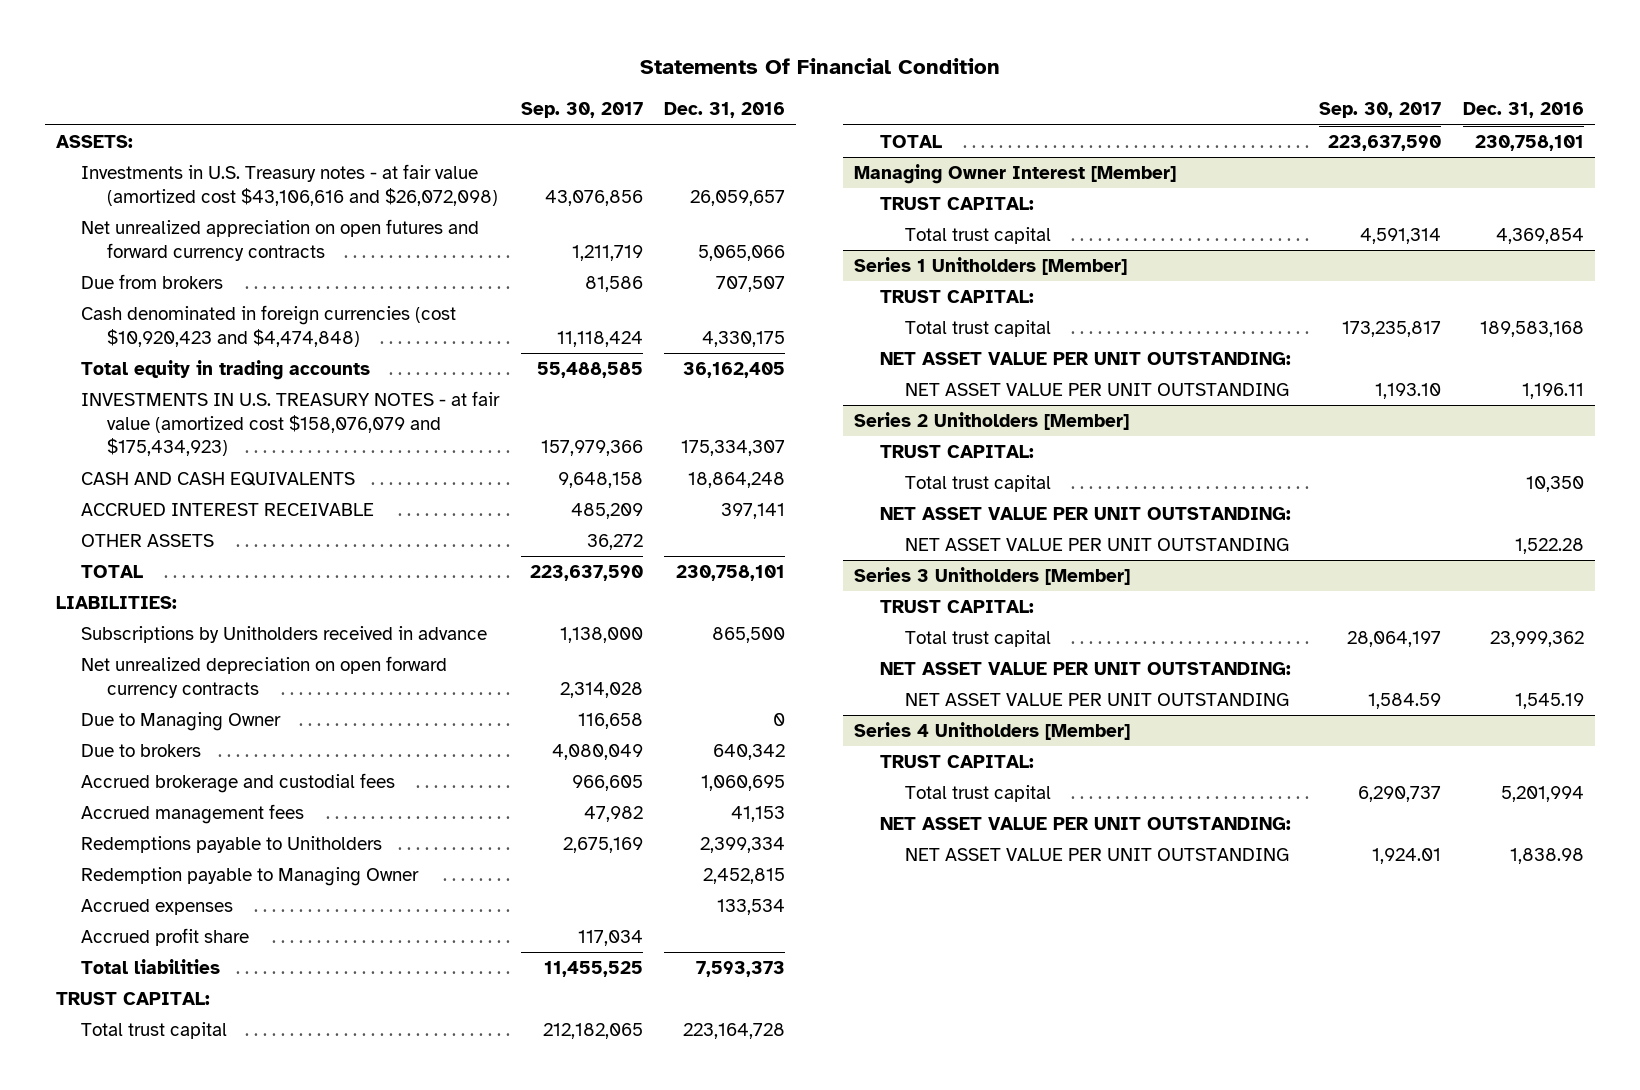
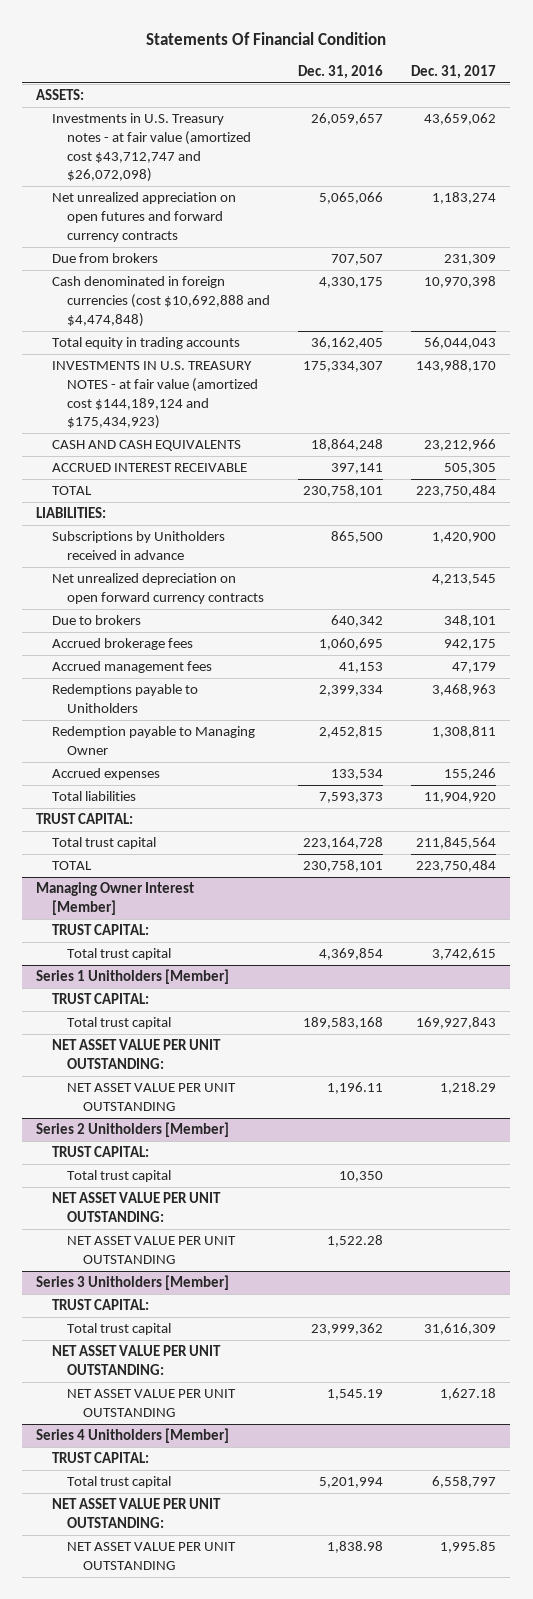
[520,102,643,119] Sep. 30, 2017 -> none
none -> [411,64,497,79] Dec. 31, 2017
[81,164,498,206] Investments in U.S. Treasury notes - at fair value (amortized cost $43,106,616 and $26,072,098) -> [51,113,252,183] Investments in U.S. Treasury notes - at fair value (amortized cost $43,712,747 and $26,072,098)
[81,305,457,347] Cash denominated in foreign currencies (cost $10,920,423 and $4,474,848) -> [51,276,271,327] Cash denominated in foreign currencies (cost $10,692,888 and $4,474,848)
[81,391,501,457] INVESTMENTS IN U.S. TREASURY NOTES - at fair value (amortized cost $158,076,079 and $175,434,923) -> [51,361,259,430] INVESTMENTS IN U.S. TREASURY NOTES - at fair value (amortized cost $144,189,124 and $175,434,923)
[81,534,215,548] OTHER ASSETS -> none
[81,712,282,732] Due to Managing Owner -> none
[81,773,396,794] Accrued brokerage and custodial fees -> [51,638,193,651] Accrued brokerage fees
[81,928,250,947] Accrued profit share -> none

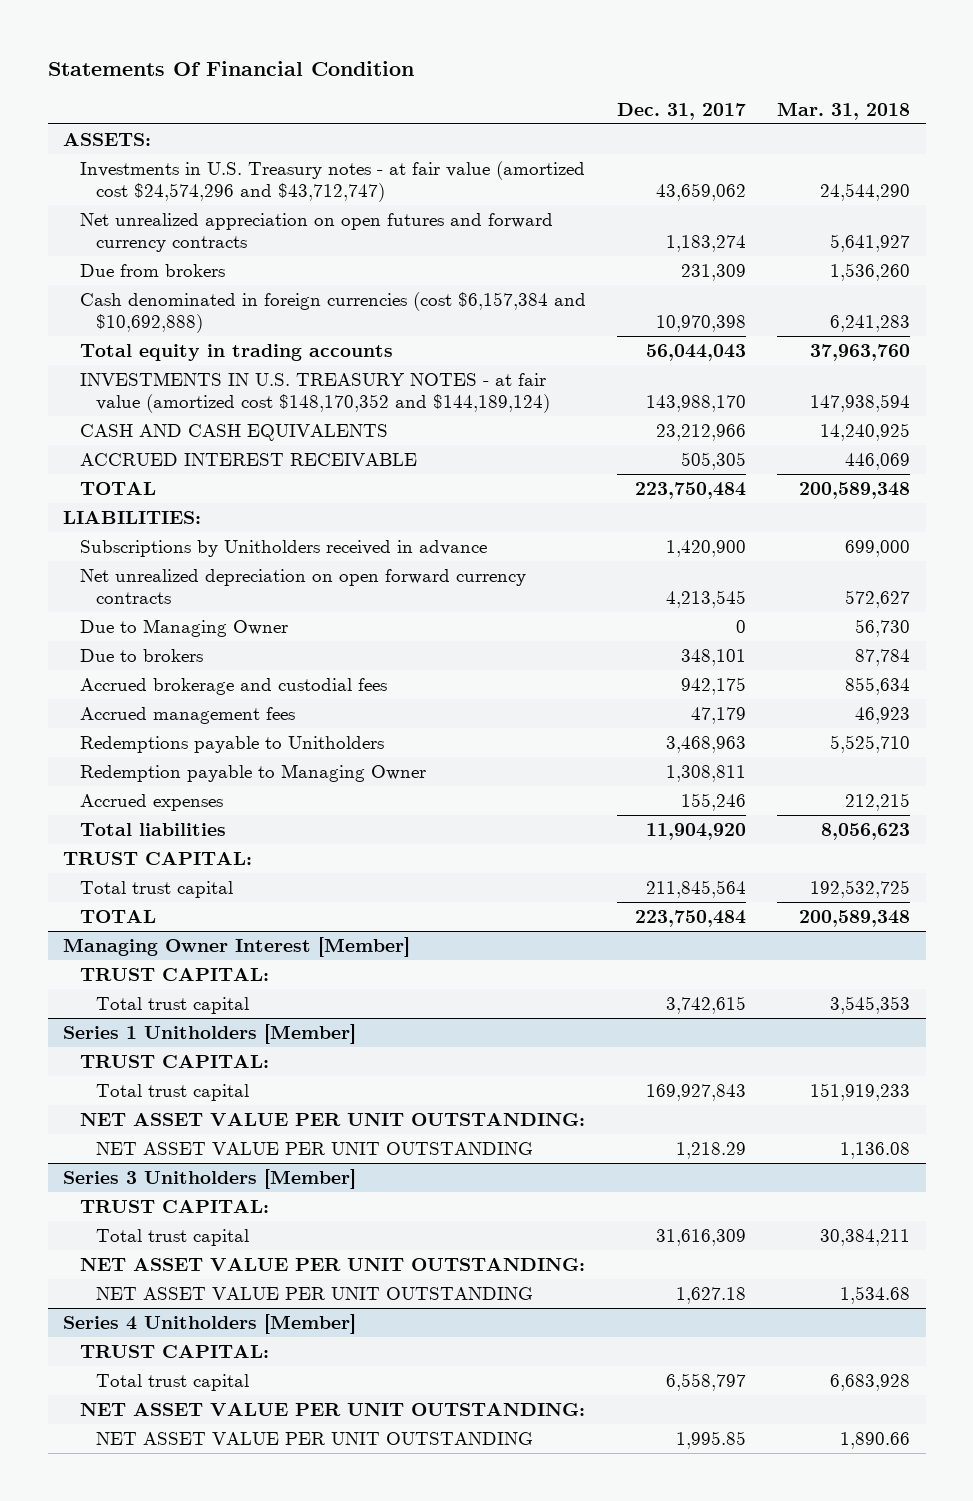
[298,64,384,79] Dec. 31, 2016 -> none
none -> [777,101,911,120] Mar. 31, 2018
[51,113,252,183] Investments in U.S. Treasury notes - at fair value (amortized cost $43,712,747 and $26,072,098) -> [79,160,585,202] Investments in U.S. Treasury notes - at fair value (amortized cost $24,574,296 and $43,712,747)
[51,276,271,327] Cash denominated in foreign currencies (cost $10,692,888 and $4,474,848) -> [79,291,586,333] Cash denominated in foreign currencies (cost $6,157,384 and $10,692,888)
[51,361,259,430] INVESTMENTS IN U.S. TREASURY NOTES - at fair value (amortized cost $144,189,124 and $175,434,923) -> [79,371,551,413] INVESTMENTS IN U.S. TREASURY NOTES - at fair value (amortized cost $148,170,352 and $144,189,124)
none -> [79,618,288,637] Due to Managing Owner
[51,638,193,651] Accrued brokerage fees -> [79,677,387,695] Accrued brokerage and custodial fees
[36,1122,230,1138] Series 2 Unitholders [Member] -> none
[51,1146,149,1158] TRUST CAPITAL: -> none
[67,1170,172,1183] Total trust capital -> none
[51,1192,221,1223] NET ASSET VALUE PER UNIT OUTSTANDING: -> none
[67,1236,237,1265] NET ASSET VALUE PER UNIT OUTSTANDING -> none

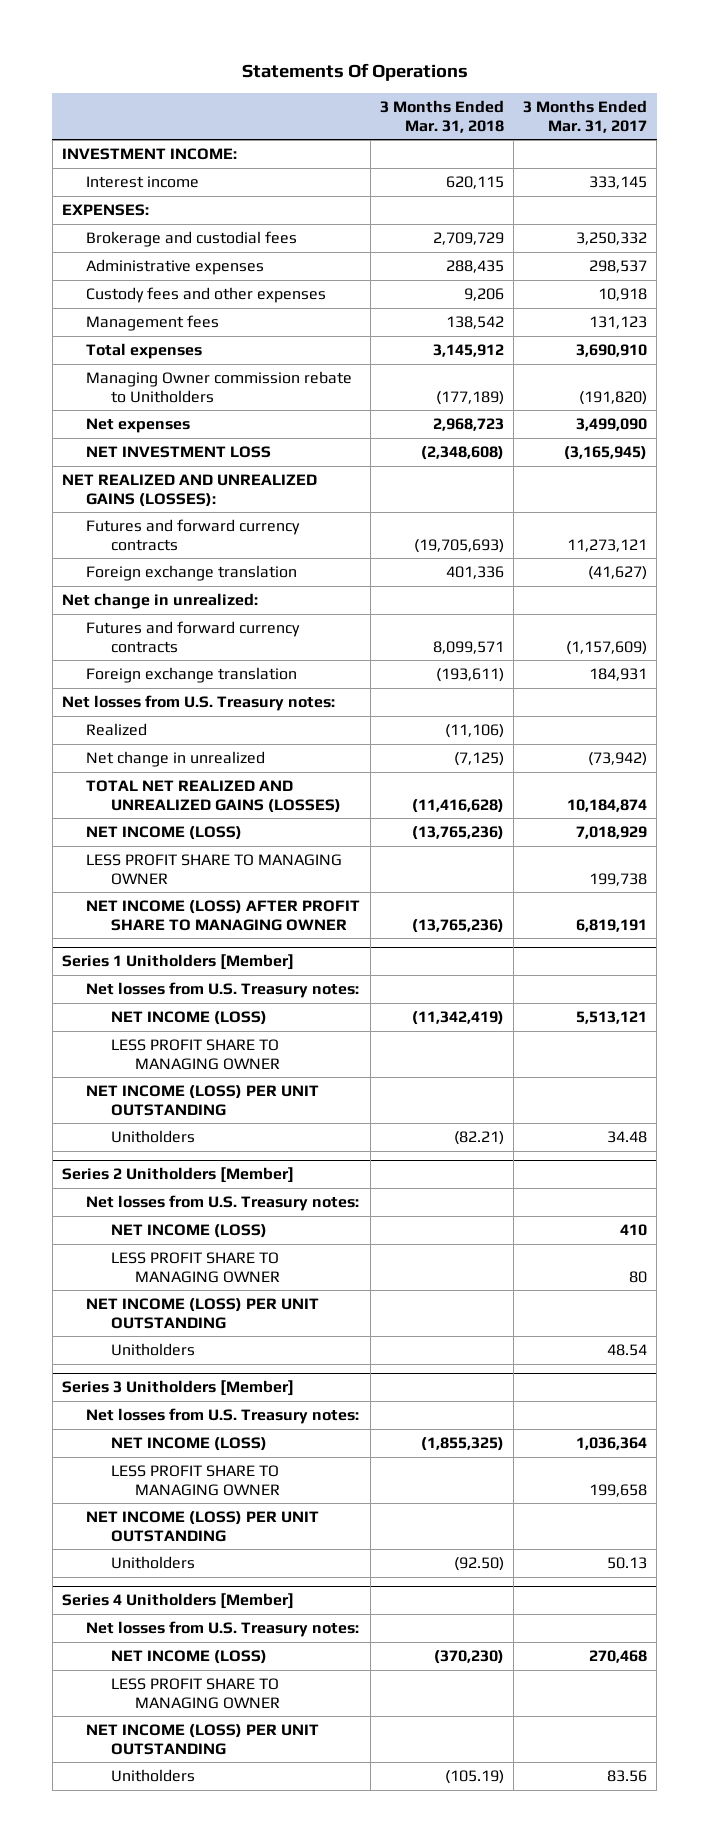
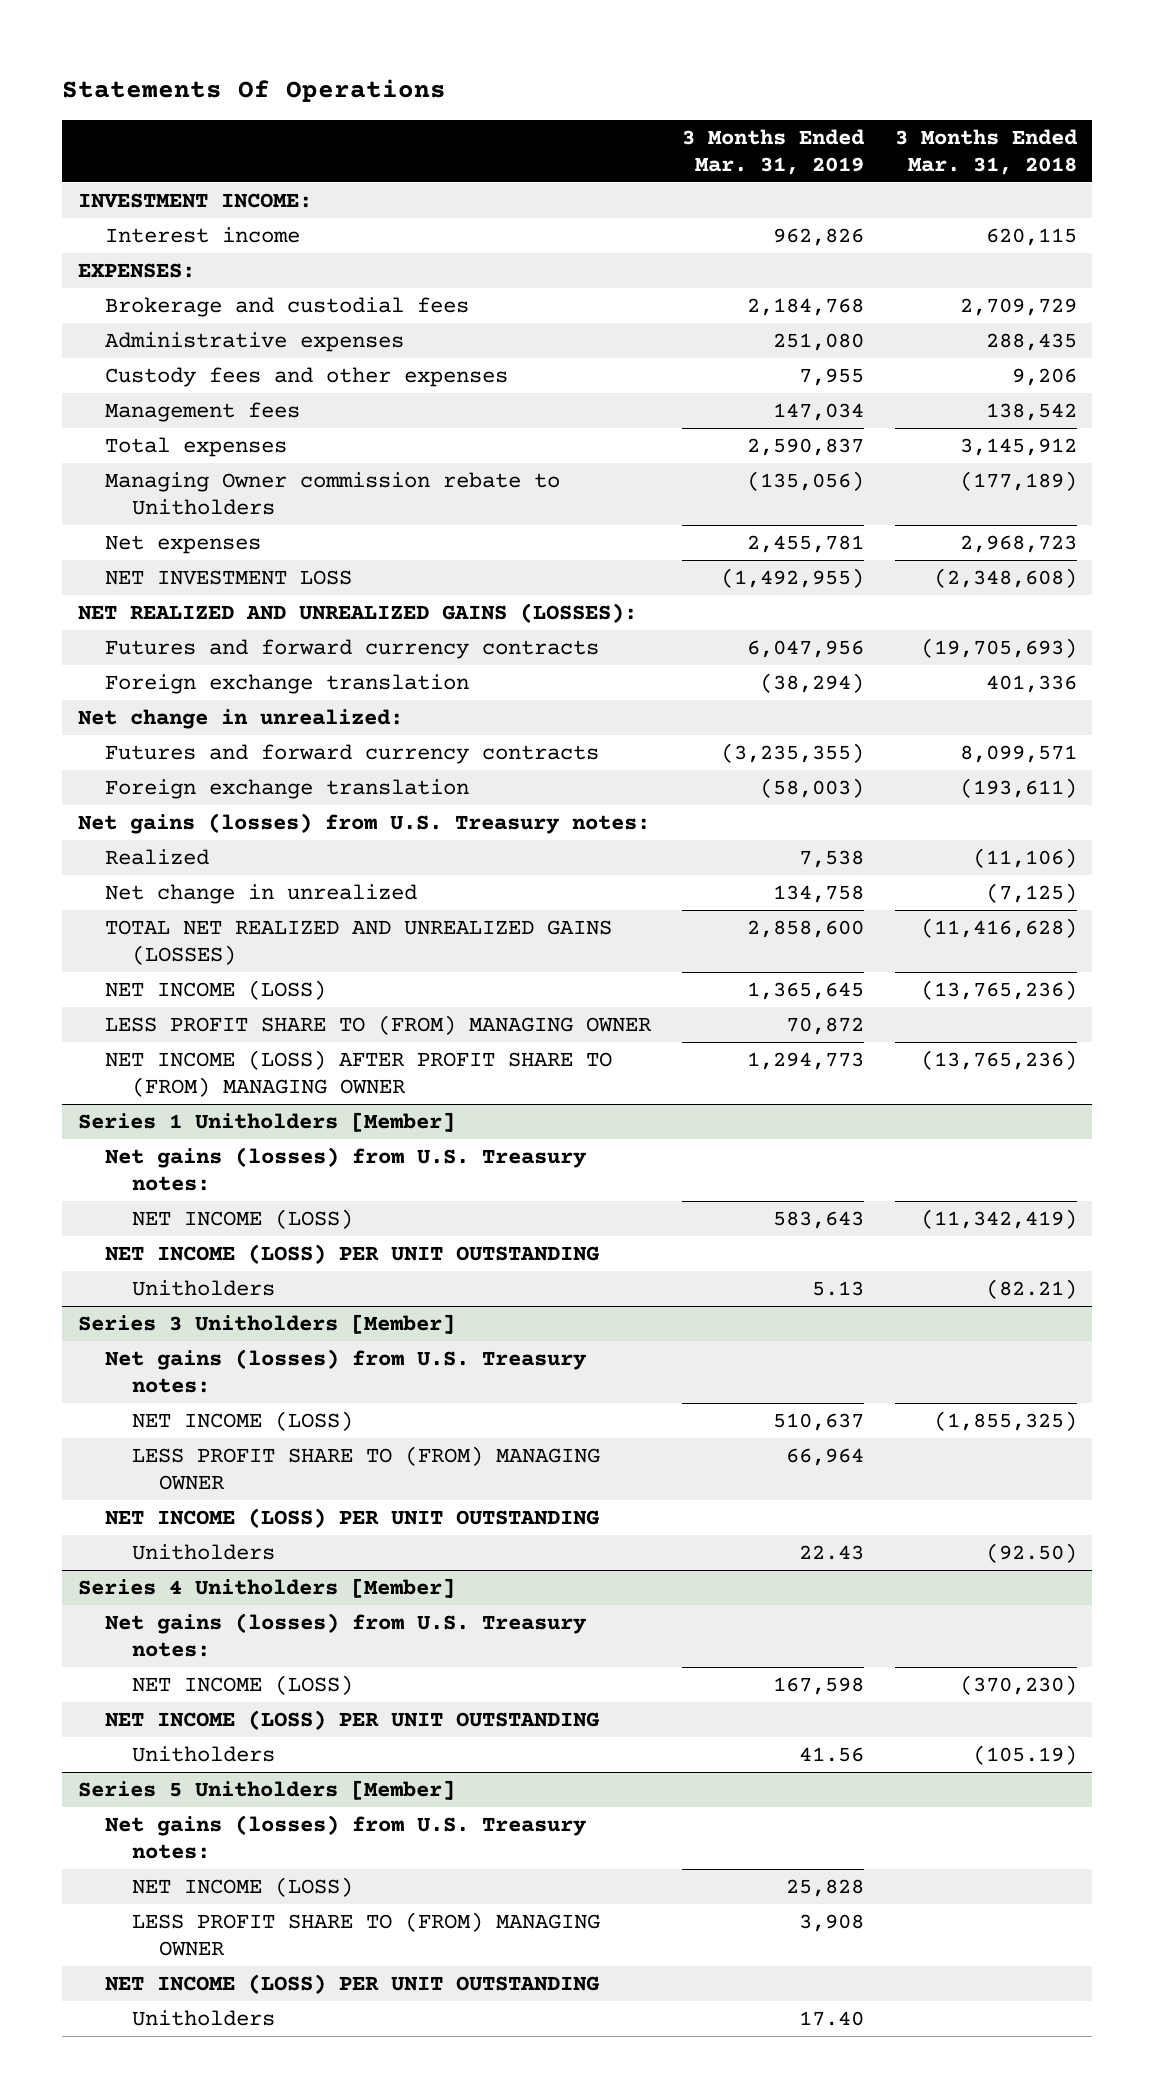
[523,100,648,133] 3 Months Ended Mar. 31, 2017 -> none
none -> [681,128,865,175] 3 Months Ended Mar. 31, 2019
[61,694,335,711] Net losses from U.S. Treasury notes: -> [77,812,650,834] Net gains (losses) from U.S. Treasury notes:
[86,853,343,885] LESS PROFIT SHARE TO MANAGING OWNER -> [104,1014,652,1035] LESS PROFIT SHARE TO (FROM) MANAGING OWNER
[86,899,361,931] NET INCOME (LOSS) AFTER PROFIT SHARE TO MANAGING OWNER -> [104,1049,612,1098] NET INCOME (LOSS) AFTER PROFIT SHARE TO (FROM) MANAGING OWNER
[86,981,360,998] Net losses from U.S. Treasury notes: -> [104,1146,587,1192] Net gains (losses) from U.S. Treasury notes:
[110,1038,281,1070] LESS PROFIT SHARE TO MANAGING OWNER -> none
[61,1167,294,1184] Series 2 Unitholders [Member] -> none
[86,1194,360,1211] Net losses from U.S. Treasury notes: -> none
[110,1223,267,1238] NET INCOME (LOSS) -> none
[110,1251,281,1283] LESS PROFIT SHARE TO MANAGING OWNER -> none
[86,1297,320,1329] NET INCOME (LOSS) PER UNIT OUTSTANDING -> none
[110,1342,195,1356] Unitholders -> none
[86,1407,360,1424] Net losses from U.S. Treasury notes: -> [104,1348,587,1394] Net gains (losses) from U.S. Treasury notes:
[110,1464,281,1496] LESS PROFIT SHARE TO MANAGING OWNER -> [131,1445,600,1491] LESS PROFIT SHARE TO (FROM) MANAGING OWNER
[86,1620,360,1637] Net losses from U.S. Treasury notes: -> [104,1612,587,1658] Net gains (losses) from U.S. Treasury notes:
[110,1677,281,1709] LESS PROFIT SHARE TO MANAGING OWNER -> none
none -> [77,1779,455,1800] Series 5 Unitholders [Member]
none -> [104,1814,587,1860] Net gains (losses) from U.S. Treasury notes:
none -> [131,1876,353,1897] NET INCOME (LOSS)
none -> [131,1911,600,1957] LESS PROFIT SHARE TO (FROM) MANAGING OWNER
none -> [104,1973,600,1994] NET INCOME (LOSS) PER UNIT OUTSTANDING
none -> [131,2009,275,2026] Unitholders

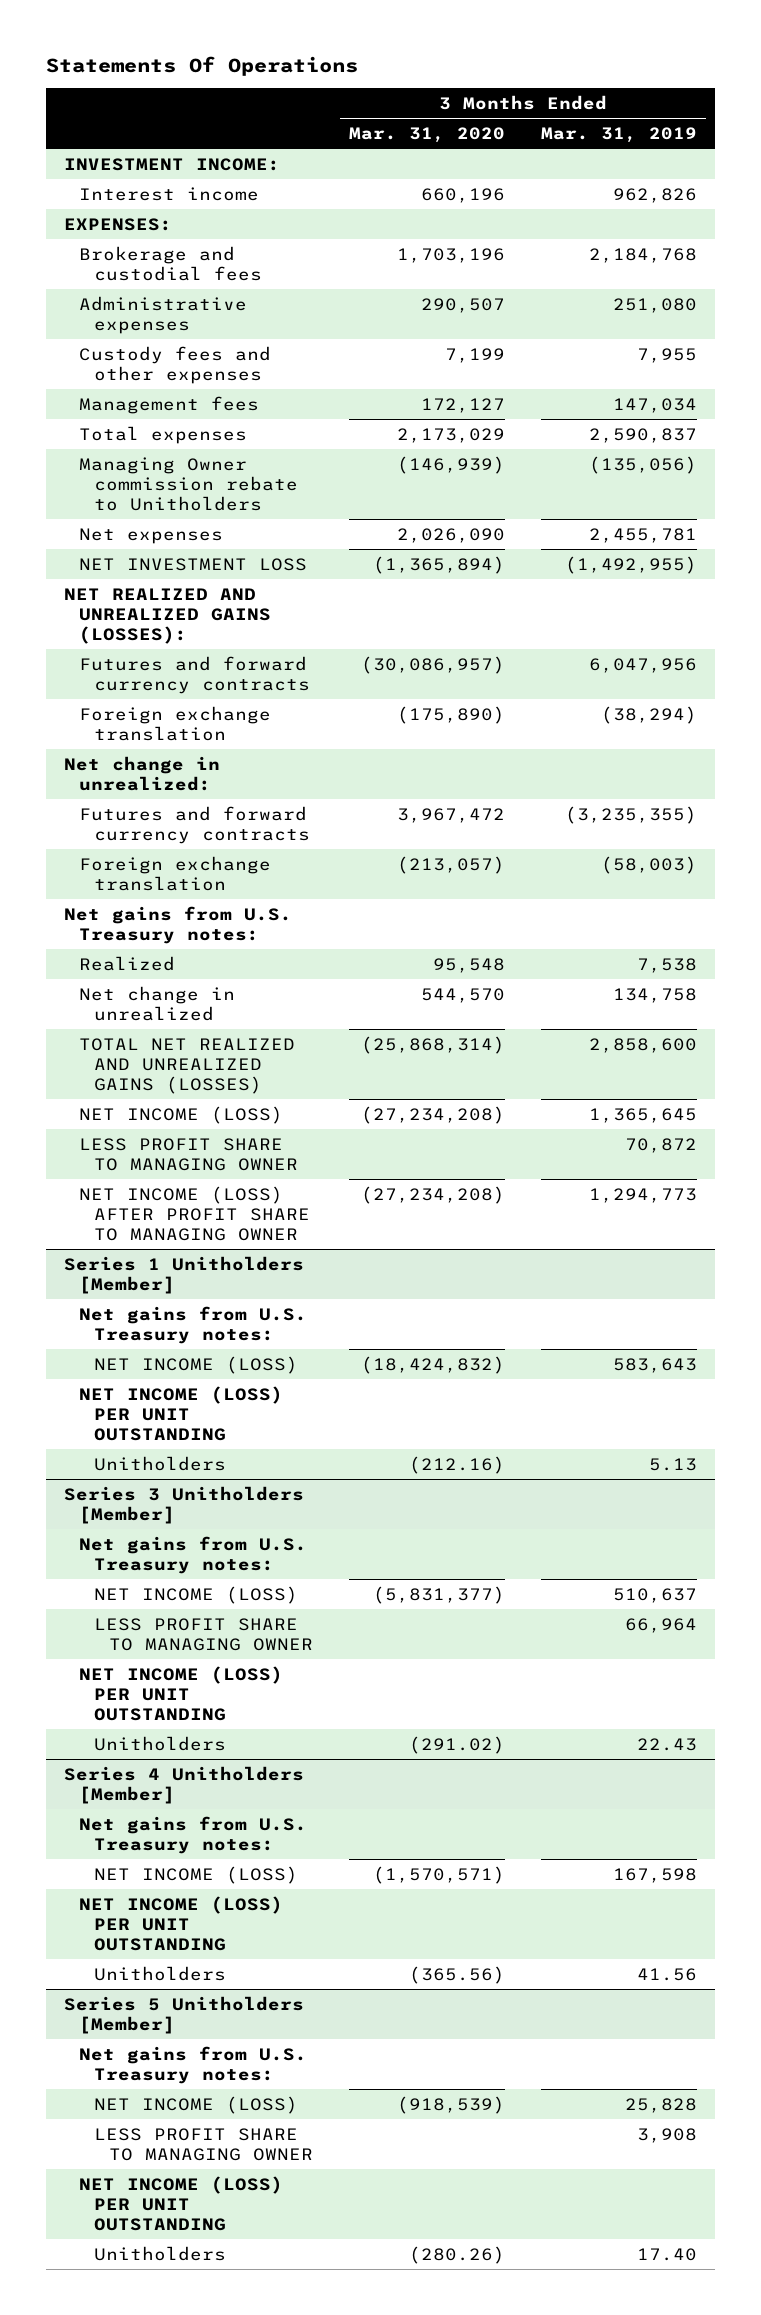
[894,128,1078,175] 3 Months Ended Mar. 31, 2018 -> none
none -> [348,126,505,143] Mar. 31, 2020
[77,812,650,834] Net gains (losses) from U.S. Treasury notes: -> [64,905,293,944] Net gains from U.S. Treasury notes:
[104,1014,652,1035] LESS PROFIT SHARE TO (FROM) MANAGING OWNER -> [78,1137,298,1171] LESS PROFIT SHARE TO MANAGING OWNER
[104,1049,612,1098] NET INCOME (LOSS) AFTER PROFIT SHARE TO (FROM) MANAGING OWNER -> [78,1185,310,1241] NET INCOME (LOSS) AFTER PROFIT SHARE TO MANAGING OWNER
[104,1146,587,1192] Net gains (losses) from U.S. Treasury notes: -> [78,1305,307,1344] Net gains from U.S. Treasury notes:
[104,1348,587,1394] Net gains (losses) from U.S. Treasury notes: -> [78,1535,307,1574] Net gains from U.S. Treasury notes:
[131,1445,600,1491] LESS PROFIT SHARE TO (FROM) MANAGING OWNER -> [93,1617,313,1651] LESS PROFIT SHARE TO MANAGING OWNER
[104,1612,587,1658] Net gains (losses) from U.S. Treasury notes: -> [78,1815,307,1854] Net gains from U.S. Treasury notes:
[104,1814,587,1860] Net gains (losses) from U.S. Treasury notes: -> [78,2045,307,2084] Net gains from U.S. Treasury notes:
[131,1911,600,1957] LESS PROFIT SHARE TO (FROM) MANAGING OWNER -> [93,2127,313,2161] LESS PROFIT SHARE TO MANAGING OWNER

